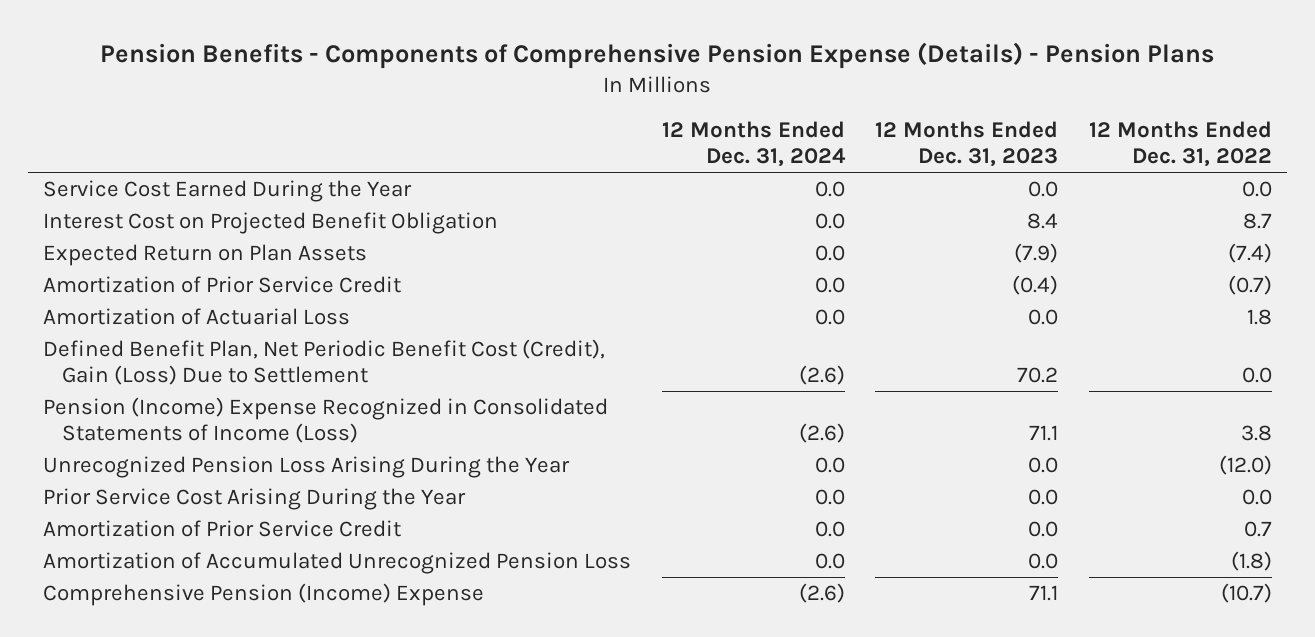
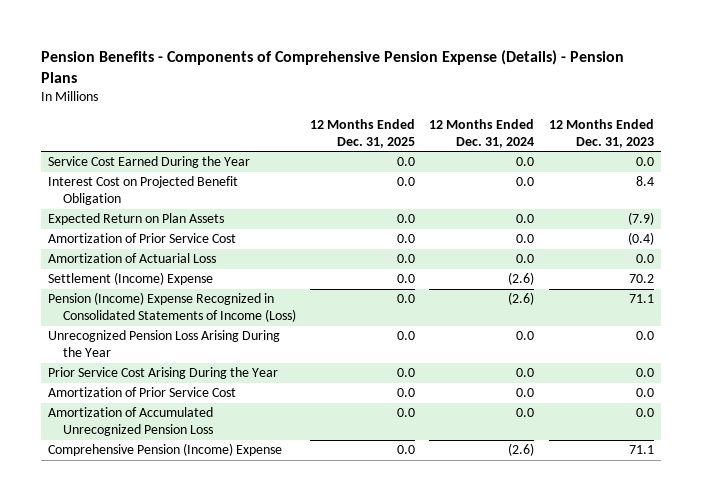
[1088,121,1272,168] 12 Months Ended Dec. 31, 2022 -> none
none -> [310,118,416,148] 12 Months Ended Dec. 31, 2025
[42,275,401,293] Amortization of Prior Service Credit -> [47,233,236,244] Amortization of Prior Service Cost
[42,338,605,385] Defined Benefit Plan, Net Periodic Benefit Cost (Credit), Gain (Loss) Due to Settlement -> [47,272,213,286] Settlement (Income) Expense
[42,519,401,537] Amortization of Prior Service Credit -> [47,387,236,398] Amortization of Prior Service Cost

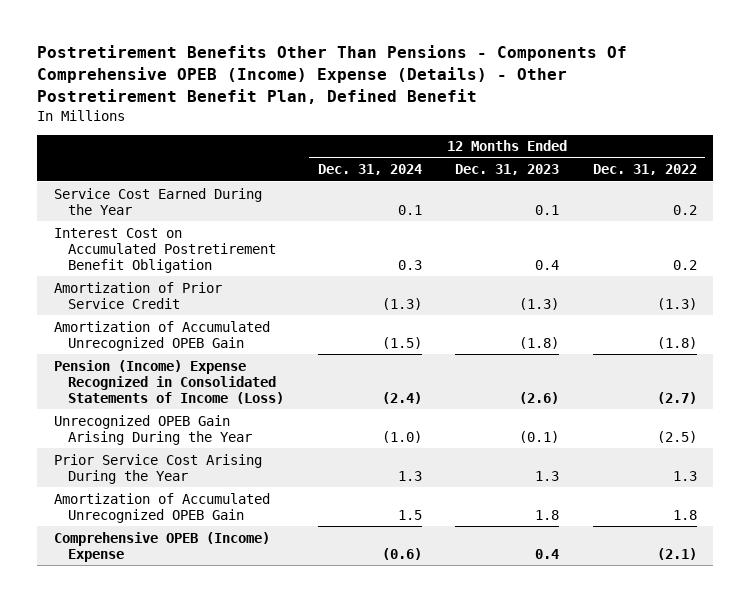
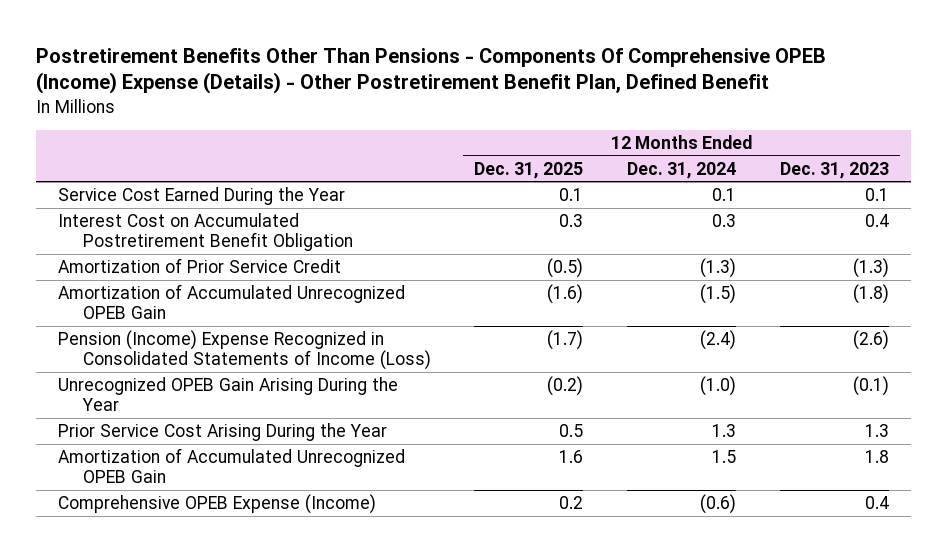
[592,164,697,176] Dec. 31, 2022 -> none
none -> [474,161,584,179] Dec. 31, 2025
[53,531,270,562] Comprehensive OPEB (Income) Expense -> [57,493,376,514] Comprehensive OPEB Expense (Income)

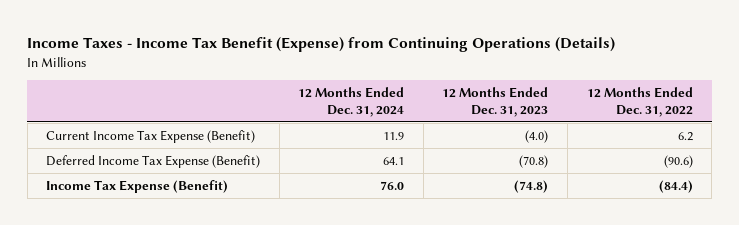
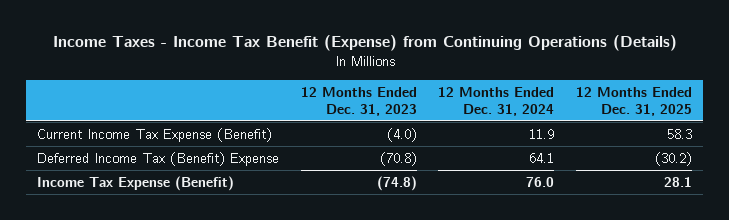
[586,86,693,117] 12 Months Ended Dec. 31, 2022 -> none
none -> [576,86,693,116] 12 Months Ended Dec. 31, 2025
[46,154,261,168] Deferred Income Tax Expense (Benefit) -> [36,151,279,166] Deferred Income Tax (Benefit) Expense

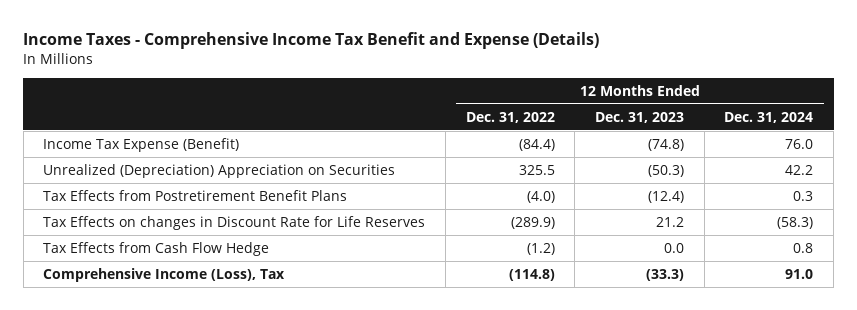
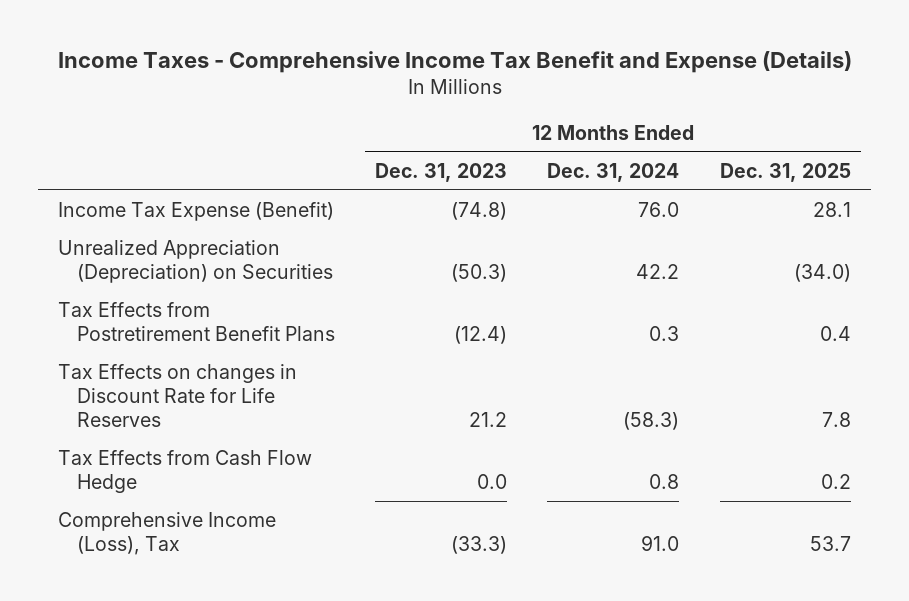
[465,111,555,123] Dec. 31, 2022 -> none
none -> [719,162,851,182] Dec. 31, 2025
[43,163,396,178] Unrealized (Depreciation) Appreciation on Securities -> [58,240,333,283] Unrealized Appreciation (Depreciation) on Securities

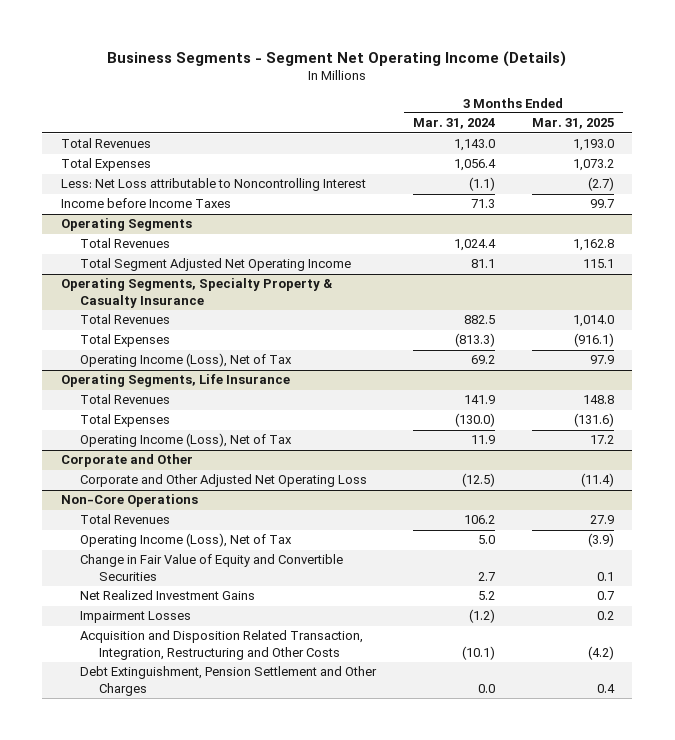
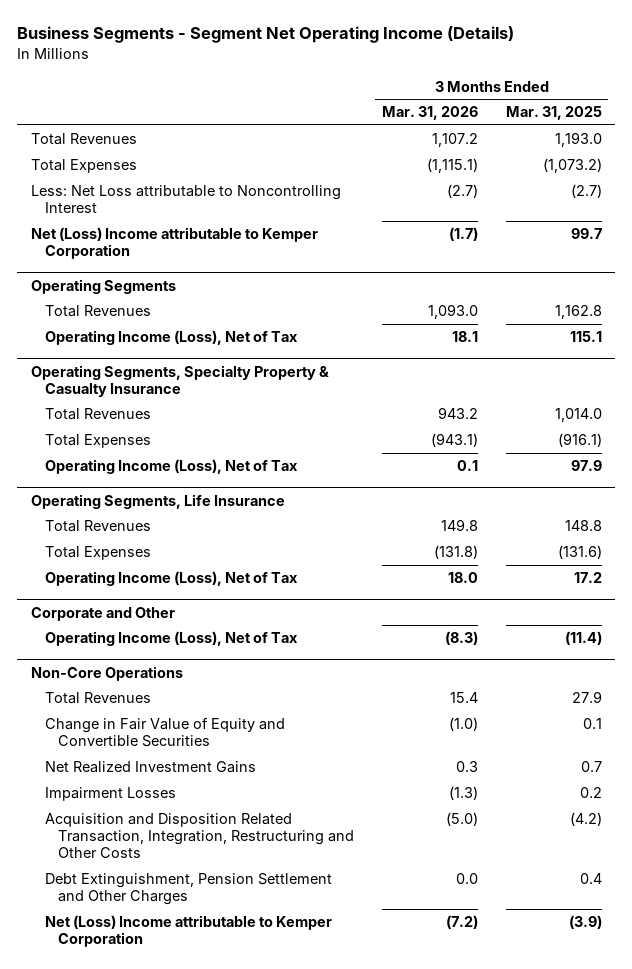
[412,118,495,130] Mar. 31, 2024 -> none
none -> [381,106,478,121] Mar. 31, 2026
[572,159,614,172] 1,073.2 -> [542,158,602,174] (1,073.2)
[60,198,231,209] Income before Income Taxes -> [30,227,318,260] Net (Loss) Income attributable to Kemper Corporation
[80,258,352,272] Total Segment Adjusted Net Operating Income -> [44,330,298,346] Operating Income (Loss), Net of Tax
[80,474,368,488] Corporate and Other Adjusted Net Operating Loss -> [44,631,298,647] Operating Income (Loss), Net of Tax
[80,533,293,548] Operating Income (Loss), Net of Tax -> none
none -> [44,915,332,948] Net (Loss) Income attributable to Kemper Corporation

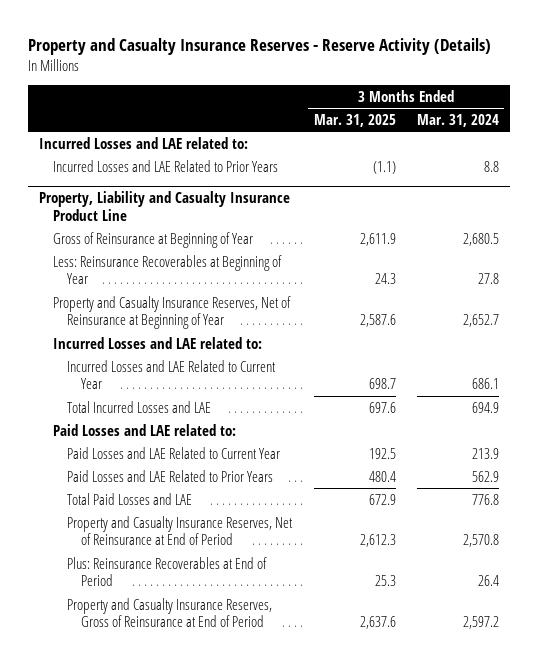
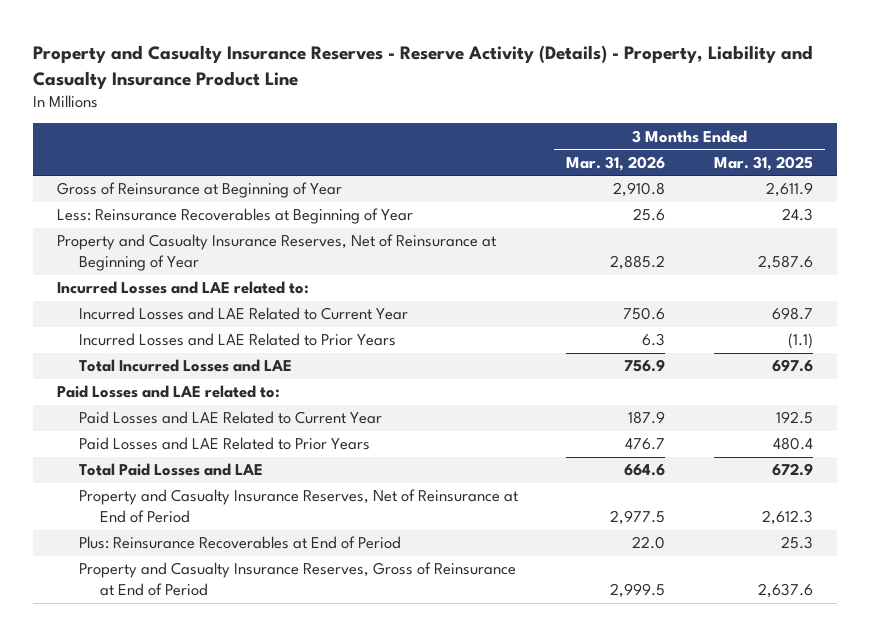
[28,38,492,56] Property and Casualty Insurance Reserves - Reserve Activity (Details) -> [33,44,814,89] Property and Casualty Insurance Reserves - Reserve Activity (Details) - Property, Liability and Casualty Insurance Product Line
[416,113,499,127] Mar. 31, 2024 -> none
none -> [566,155,666,171] Mar. 31, 2026
[39,136,249,149] Incurred Losses and LAE related to: -> none
[39,191,291,222] Property, Liability and Casualty Insurance Product Line -> none
[53,159,279,172] Incurred Losses and LAE Related to Prior Years -> [78,333,396,347] Incurred Losses and LAE Related to Prior Years

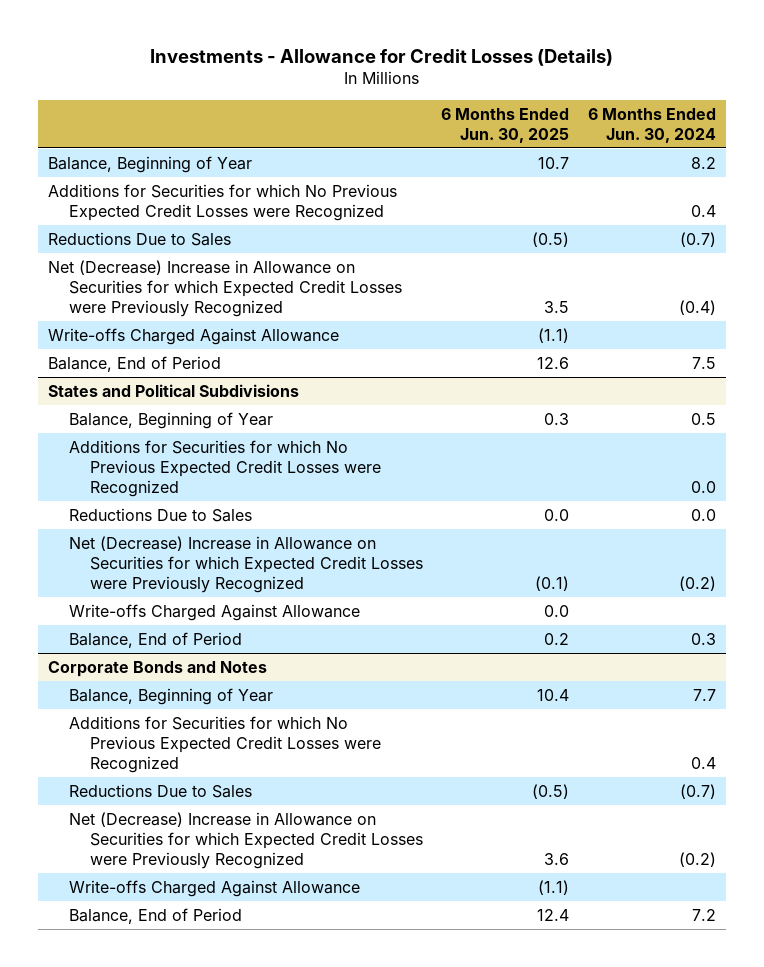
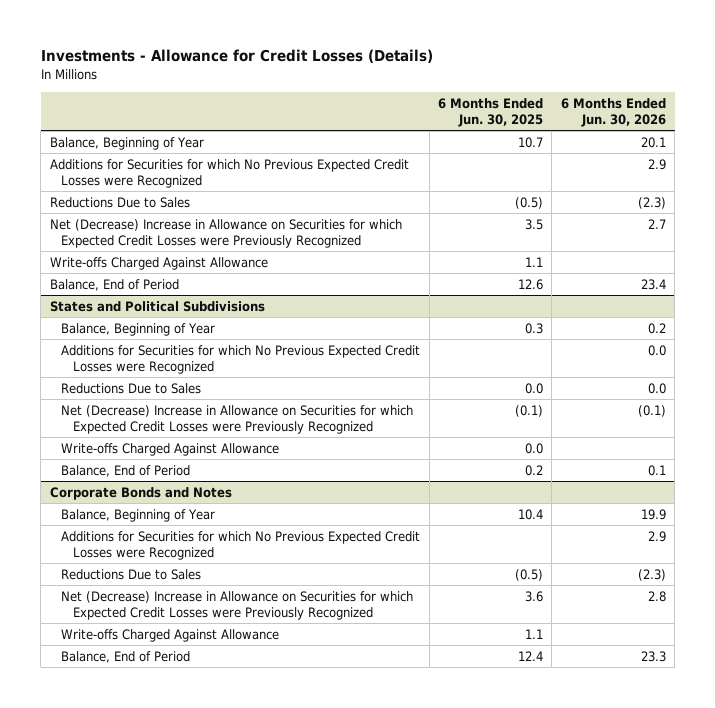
[588,107,717,143] 6 Months Ended Jun. 30, 2024 -> none
none -> [560,98,666,128] 6 Months Ended Jun. 30, 2026
[538,327,570,343] (1.1) -> [525,256,544,267] 1.1
[538,879,570,895] (1.1) -> [525,628,544,639] 1.1

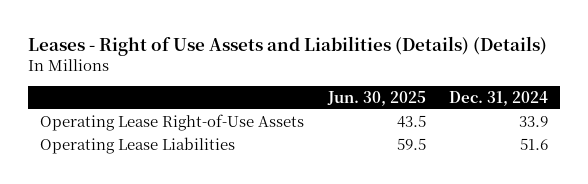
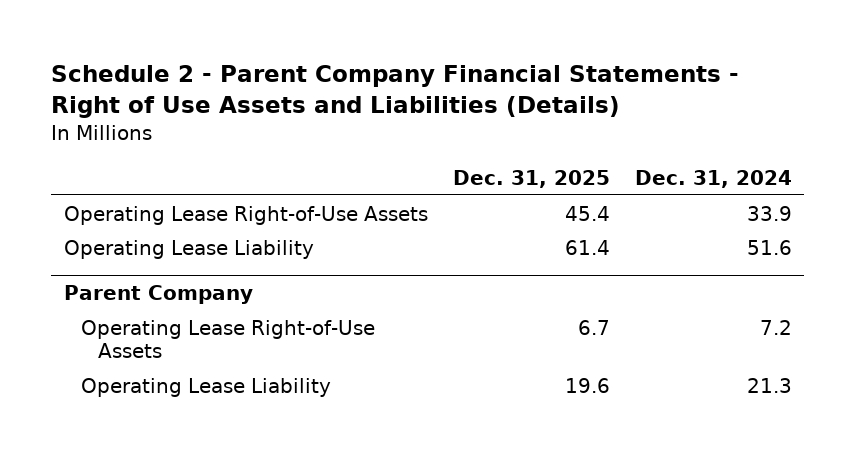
[28,36,548,57] Leases - Right of Use Assets and Liabilities (Details) (Details) -> [51,65,740,119] Schedule 2 - Parent Company Financial Statements - Right of Use Assets and Liabilities (Details)
[326,90,426,106] Jun. 30, 2025 -> none
none -> [452,170,610,189] Dec. 31, 2025
[39,136,235,154] Operating Lease Liabilities -> [63,239,314,259] Operating Lease Liability
none -> [63,285,253,305] Parent Company
none -> [80,319,375,358] Operating Lease Right-of-Use Assets
none -> [80,377,331,397] Operating Lease Liability

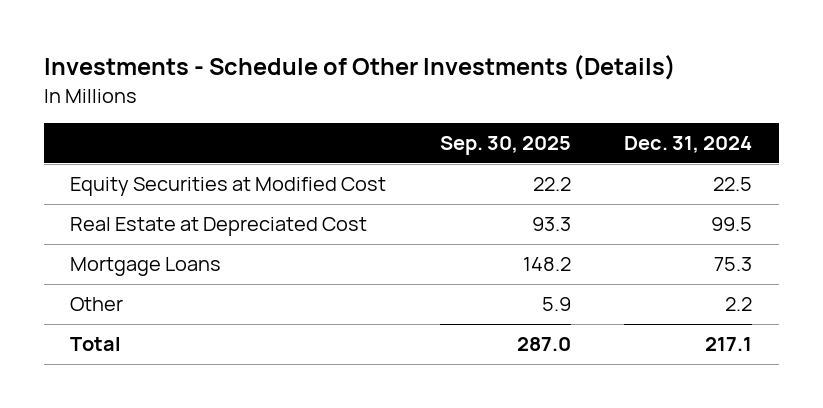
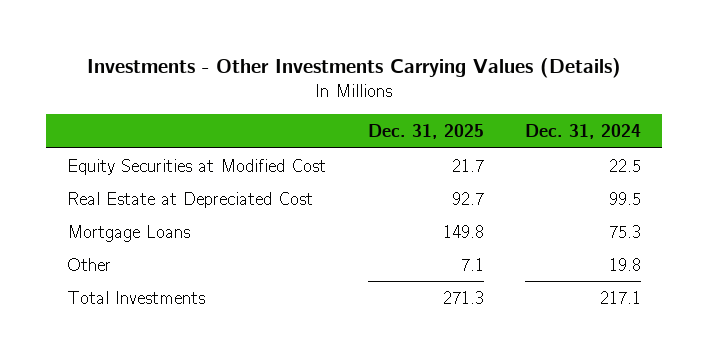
[43,55,676,81] Investments - Schedule of Other Investments (Details) -> [87,58,622,79] Investments - Other Investments Carrying Values (Details)
[439,136,571,156] Sep. 30, 2025 -> none
none -> [367,124,484,140] Dec. 31, 2025
[725,297,753,312] 2.2 -> [609,257,642,271] 19.8
[70,337,122,352] Total -> [66,290,205,304] Total Investments

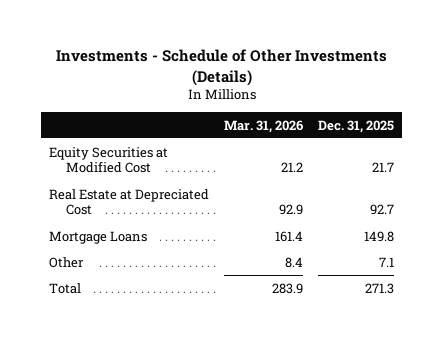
[87,58,622,79] Investments - Other Investments Carrying Values (Details) -> [55,49,387,86] Investments - Schedule of Other Investments (Details)
[525,124,642,140] Dec. 31, 2024 -> none
none -> [224,119,304,133] Mar. 31, 2026
[66,290,205,304] Total Investments -> [48,282,81,294] Total

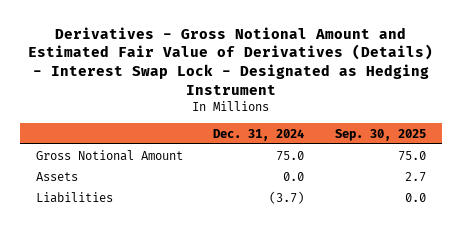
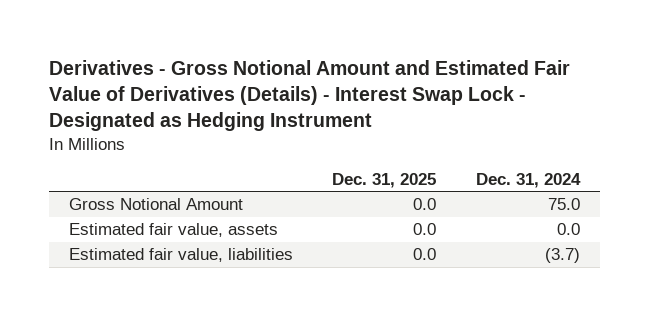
[335,128,427,141] Sep. 30, 2025 -> none
none -> [332,172,437,188] Dec. 31, 2025
[35,171,78,181] Assets -> [68,223,278,238] Estimated fair value, assets
[35,191,113,203] Liabilities -> [68,248,293,263] Estimated fair value, liabilities

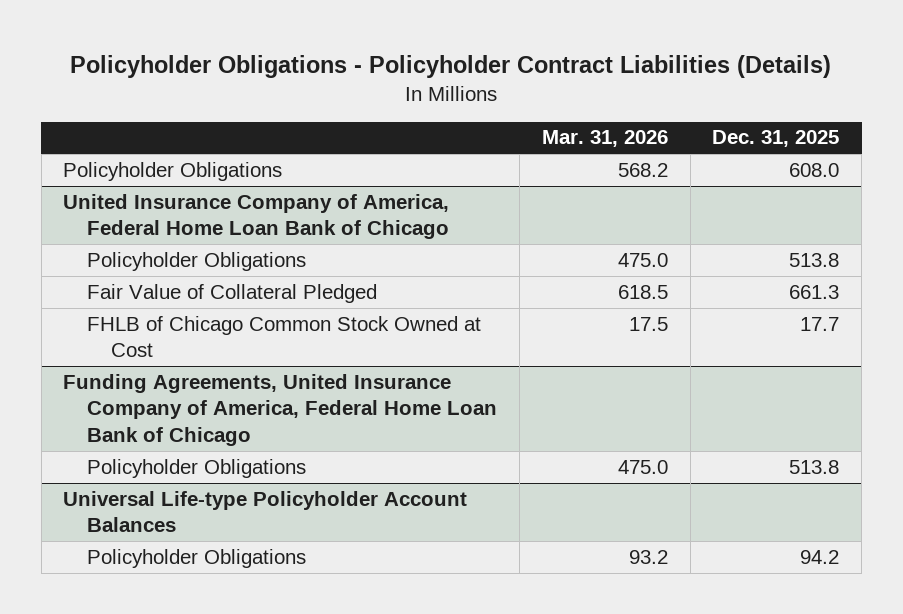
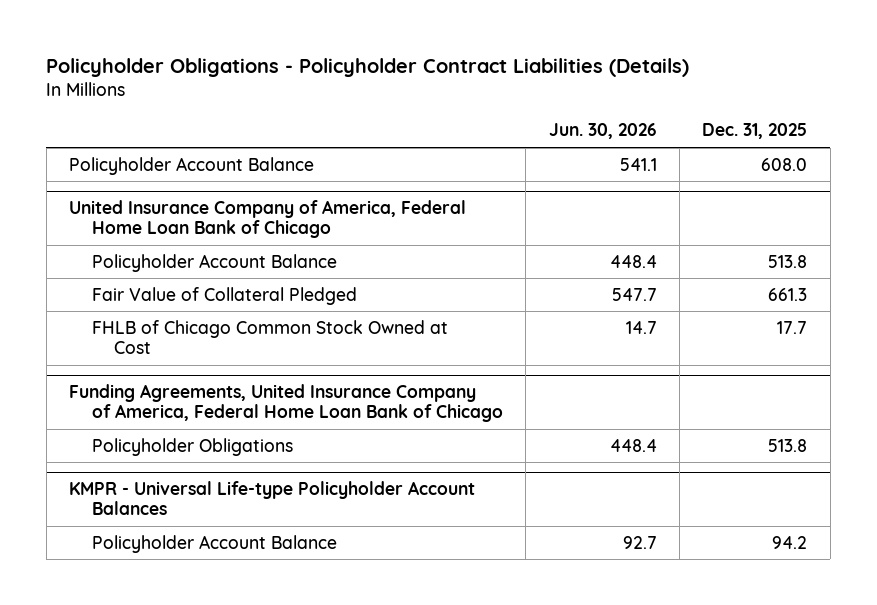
[541,130,668,148] Mar. 31, 2026 -> none
none -> [548,123,657,140] Jun. 30, 2026
[63,161,283,181] Policyholder Obligations -> none
none -> [69,156,315,175] Policyholder Account Balance
[87,251,307,271] Policyholder Obligations -> [91,253,337,272] Policyholder Account Balance
[63,490,468,533] Universal Life-type Policyholder Account Balances -> [69,480,476,516] KMPR - Universal Life-type Policyholder Account Balances
[87,548,307,568] Policyholder Obligations -> [91,534,337,553] Policyholder Account Balance

